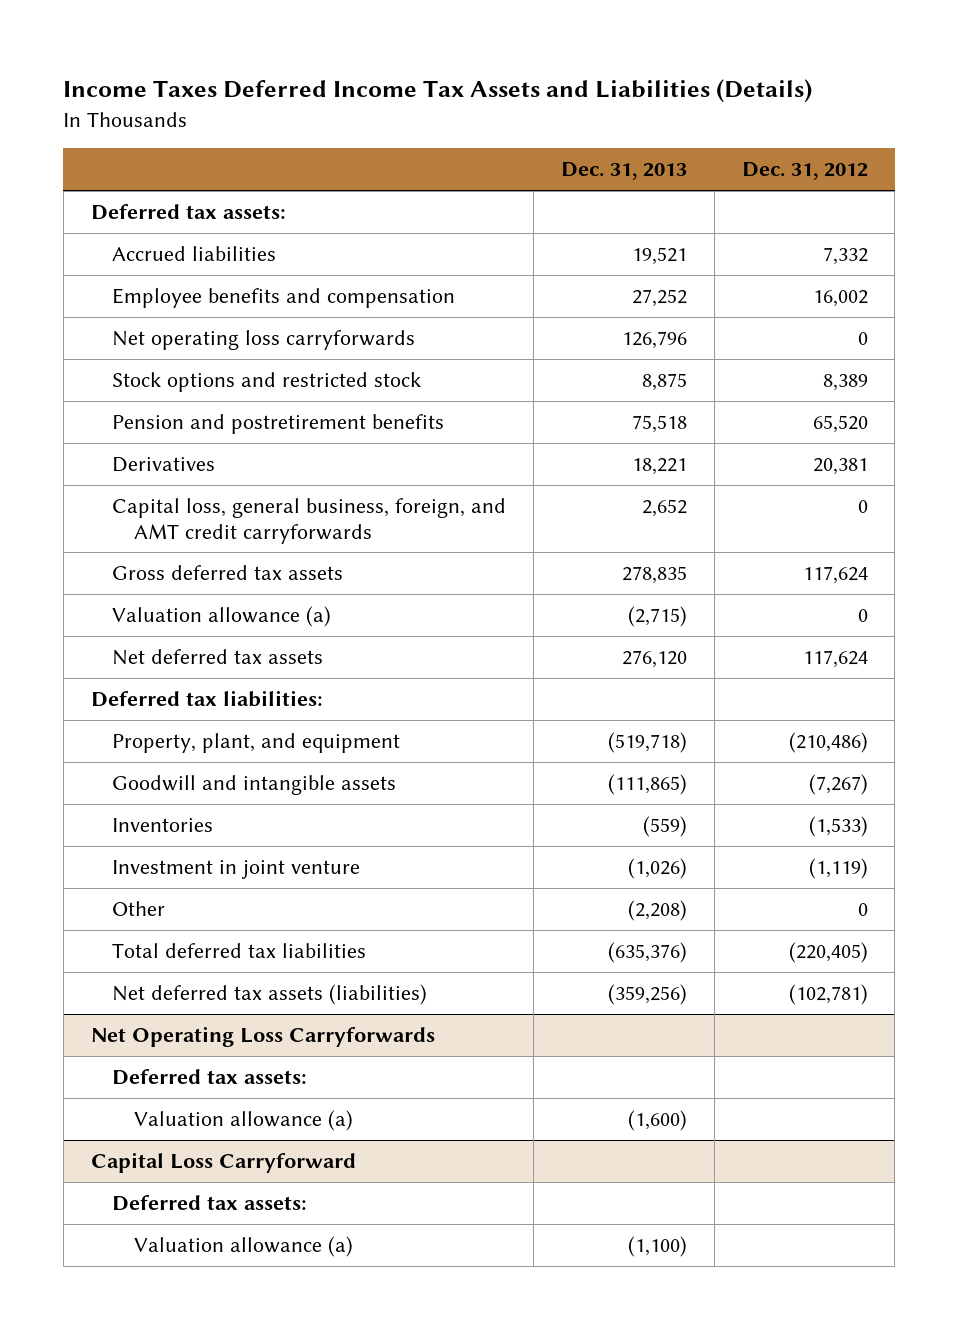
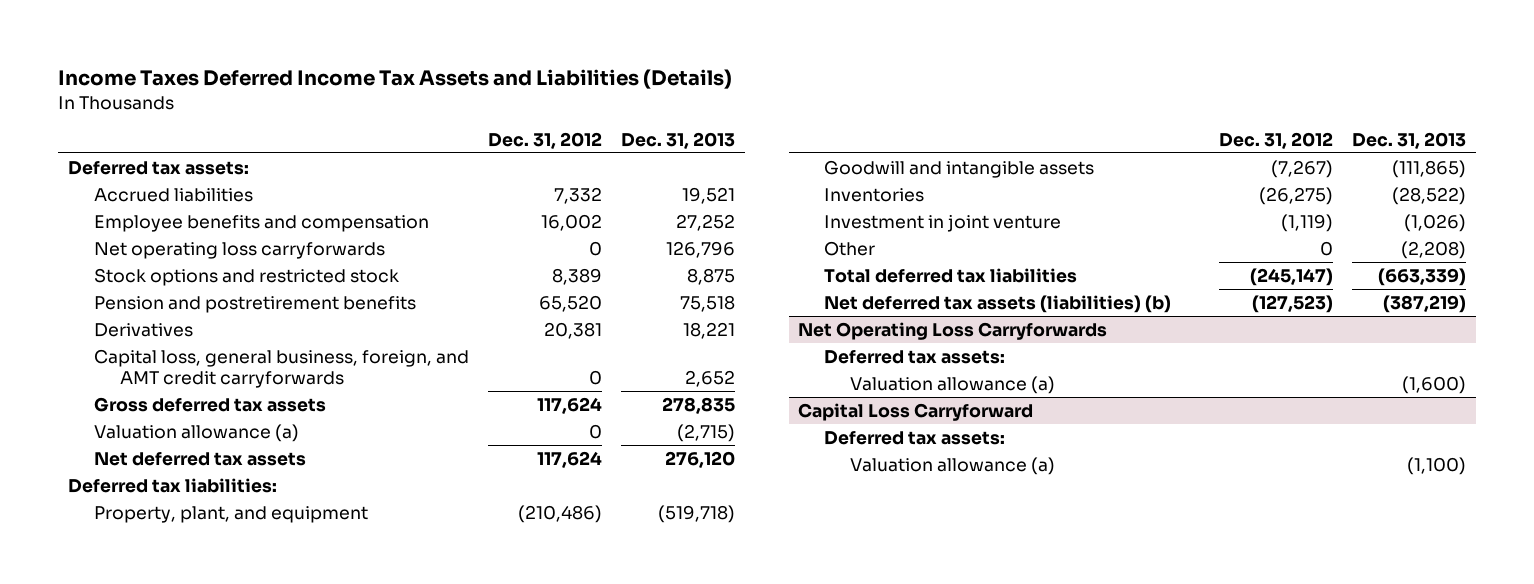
[642,815,687,837] (559) -> [1392,186,1467,205] (28,522)
[808,815,868,837] (1,533) -> [1258,186,1333,205] (26,275)
[607,941,687,963] (635,376) -> [1378,267,1467,286] (663,339)
[788,941,868,963] (220,405) -> [1249,267,1333,286] (245,147)
[112,983,428,1005] Net deferred tax assets (liabilities) -> [824,294,1172,313] Net deferred tax assets (liabilities) (b)
[607,983,687,1005] (359,256) -> [1383,294,1467,313] (387,219)
[788,983,868,1005] (102,781) -> [1251,294,1333,313] (127,523)

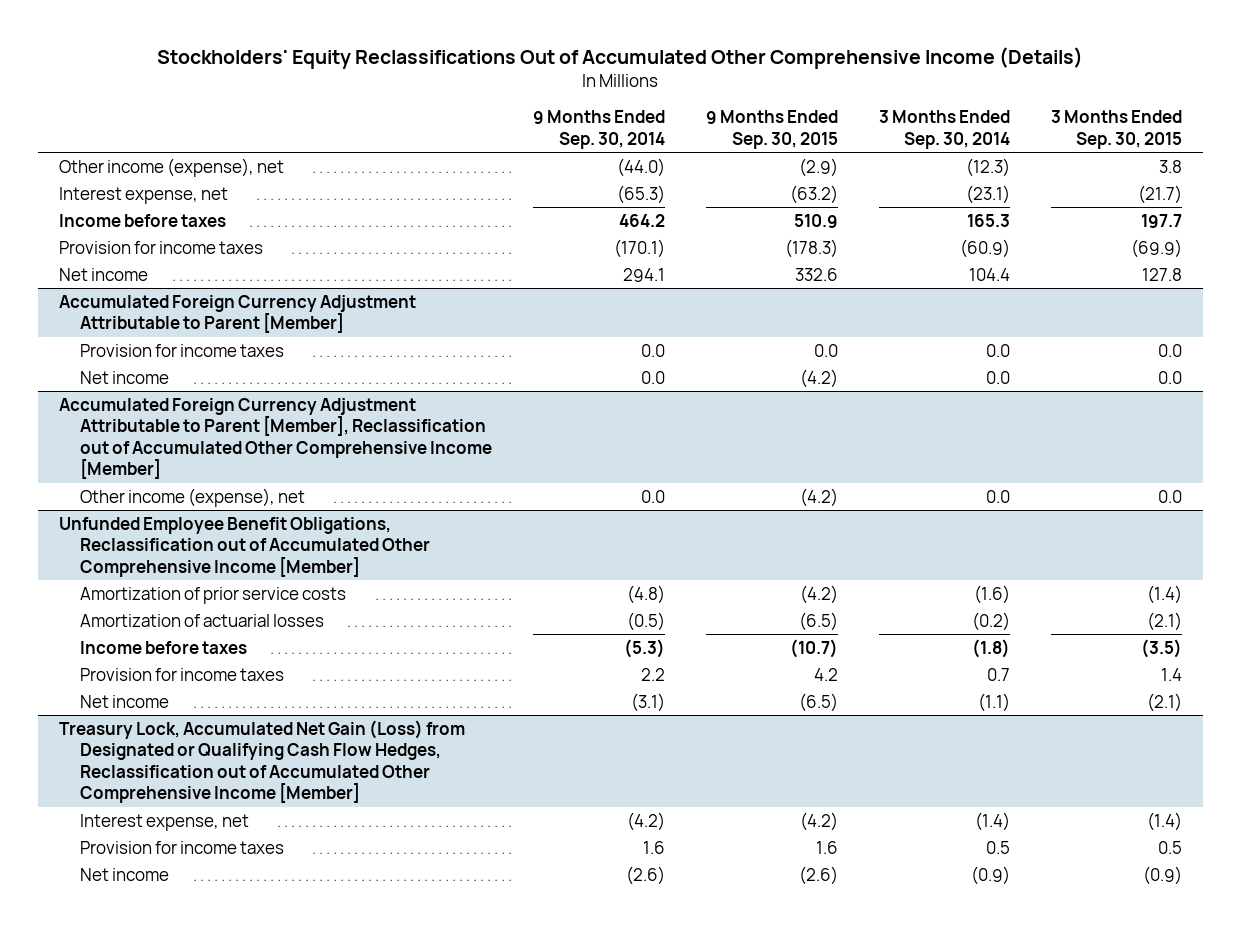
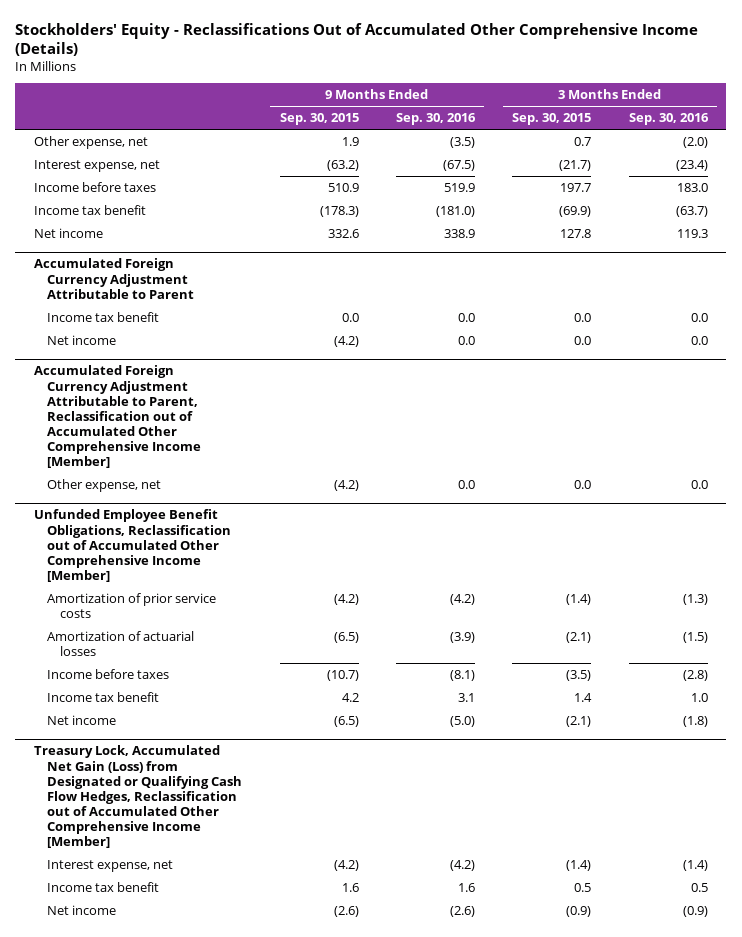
[157,47,1084,70] Stockholders' Equity Reclassifications Out of Accumulated Other Comprehensive Income (Details) -> [15,22,699,57] Stockholders' Equity - Reclassifications Out of Accumulated Other Comprehensive Income (Details)
[532,110,665,149] 9 Months Ended Sep. 30, 2014 -> none
[879,110,1011,149] 3 Months Ended Sep. 30, 2014 -> none
none -> [395,113,476,126] Sep. 30, 2016
none -> [628,113,709,126] Sep. 30, 2016
[58,157,284,177] Other income (expense), net -> [33,135,148,149] Other expense, net
[799,157,839,177] (2.9) -> [341,136,359,146] 1.9
[1159,159,1183,173] 3.8 -> [574,136,592,146] 0.7
[58,240,263,254] Provision for income taxes -> [33,204,146,215] Income tax benefit
[58,294,416,334] Accumulated Foreign Currency Adjustment Attributable to Parent [Member] -> [33,258,195,299] Accumulated Foreign Currency Adjustment Attributable to Parent
[79,343,284,357] Provision for income taxes -> [47,311,160,322] Income tax benefit
[58,397,492,480] Accumulated Foreign Currency Adjustment Attributable to Parent [Member], Reclassification out of Accumulated Other Comprehensive Income [Member] -> [33,365,202,469] Accumulated Foreign Currency Adjustment Attributable to Parent, Reclassification out of Accumulated Other Comprehensive Income [Member]
[79,487,305,507] Other income (expense), net -> [47,478,162,492] Other expense, net
[79,667,284,681] Provision for income taxes -> [47,691,160,702] Income tax benefit
[79,840,284,854] Provision for income taxes -> [47,881,160,892] Income tax benefit

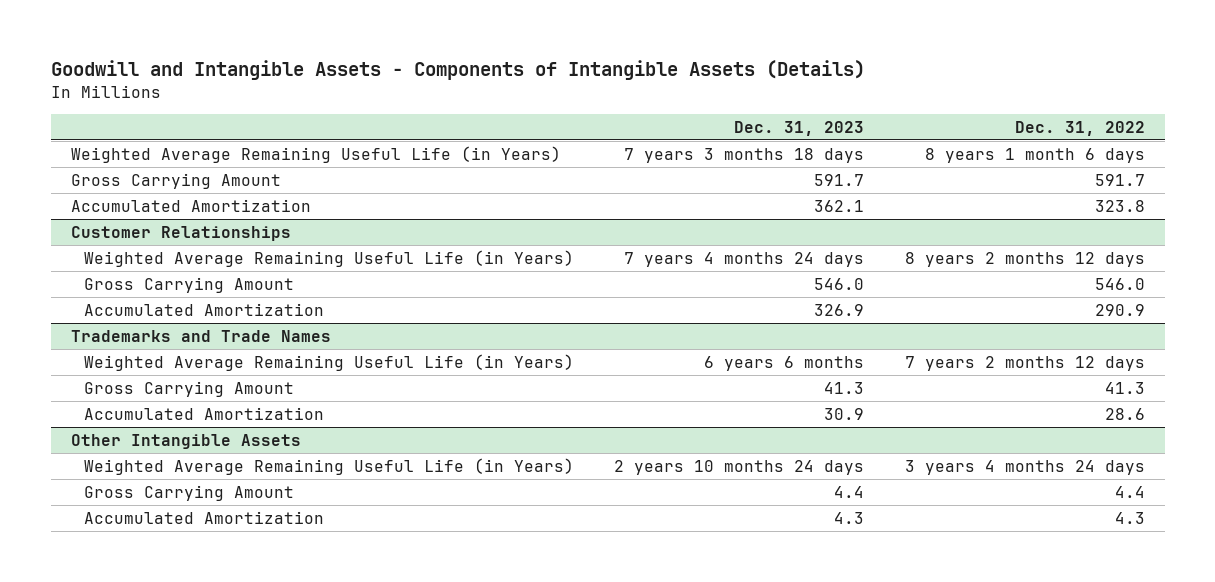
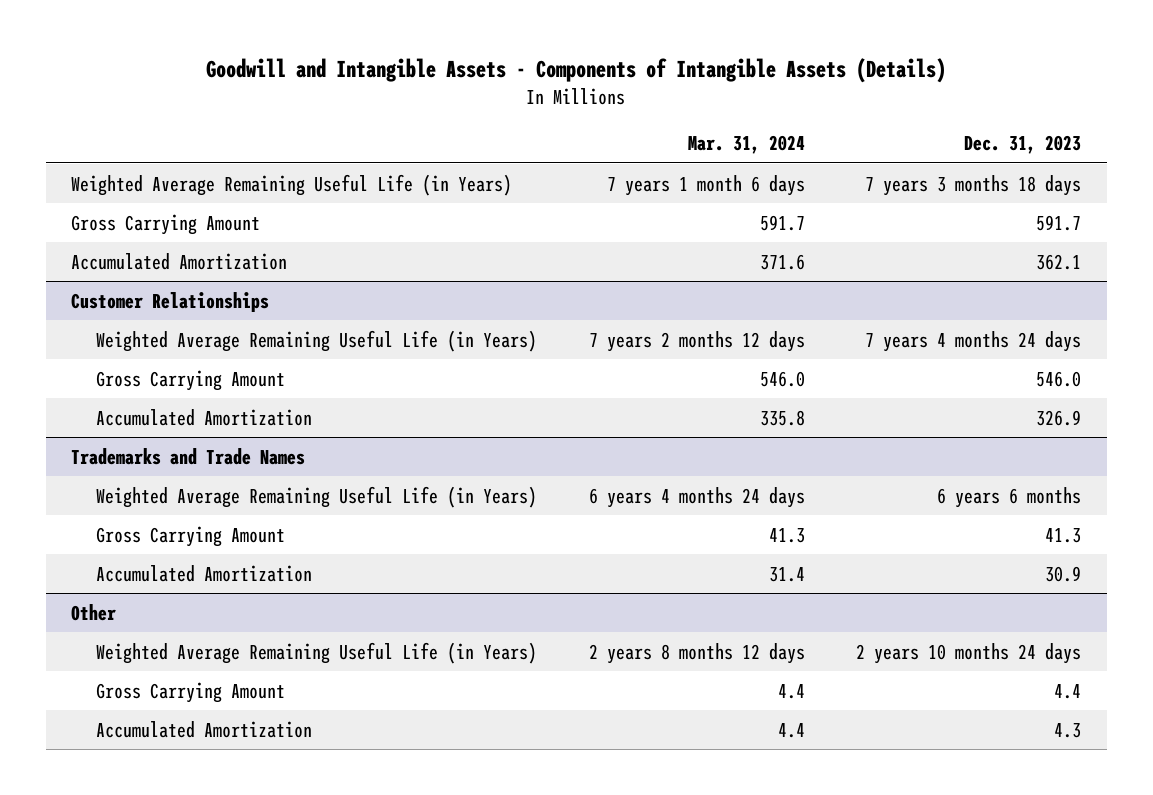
[1014,120,1145,136] Dec. 31, 2022 -> none
none -> [687,135,805,155] Mar. 31, 2024
[70,433,301,449] Other Intangible Assets -> [71,603,117,621] Other

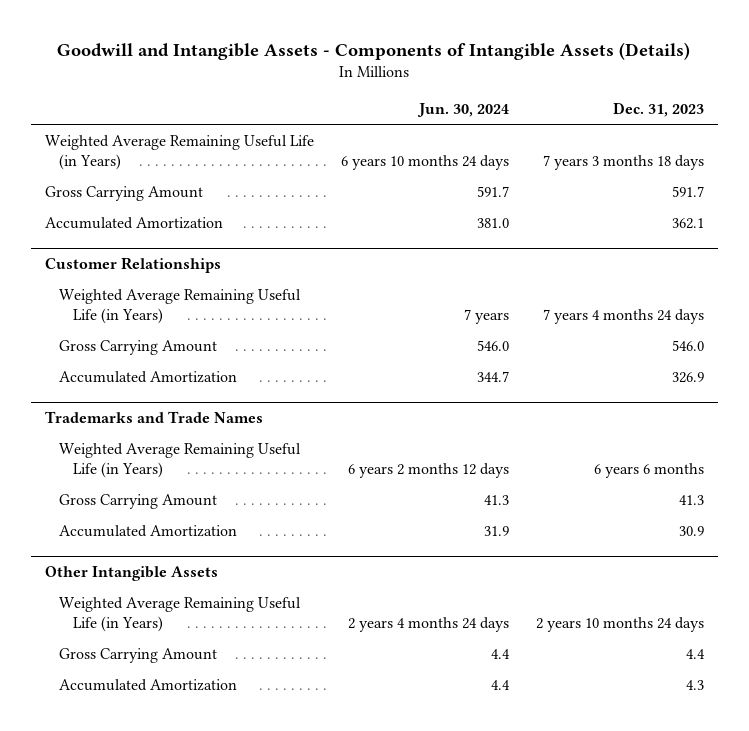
[687,135,805,155] Mar. 31, 2024 -> none
none -> [416,102,509,117] Jun. 30, 2024
[71,603,117,621] Other -> [44,565,218,581] Other Intangible Assets

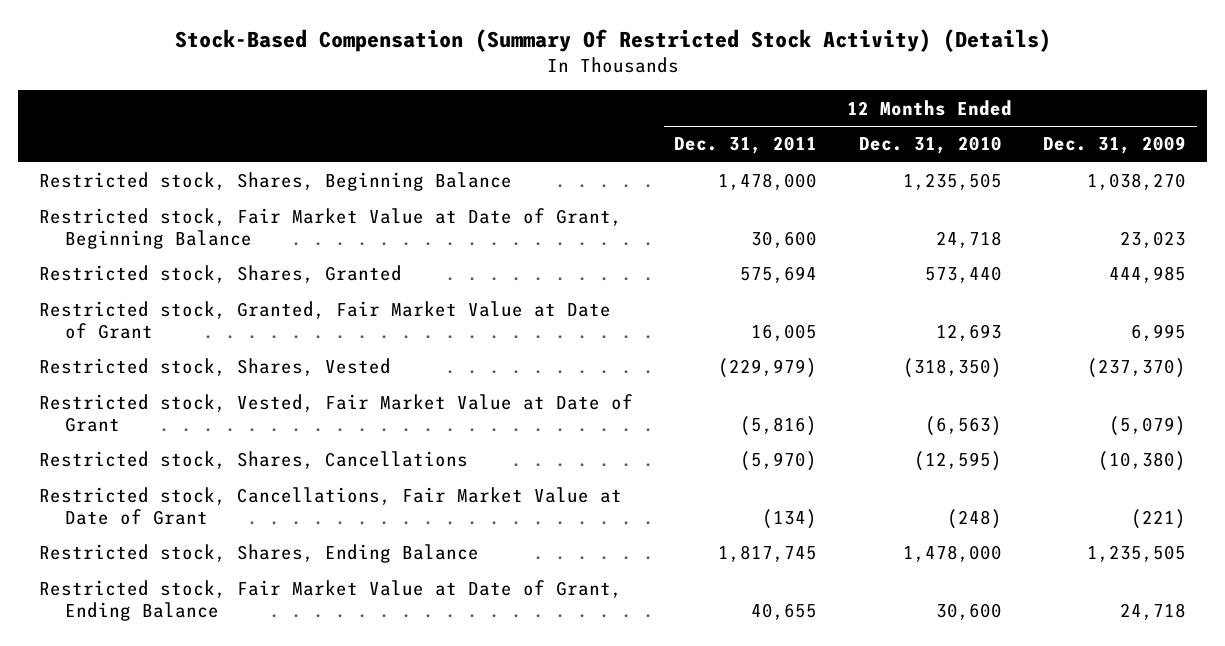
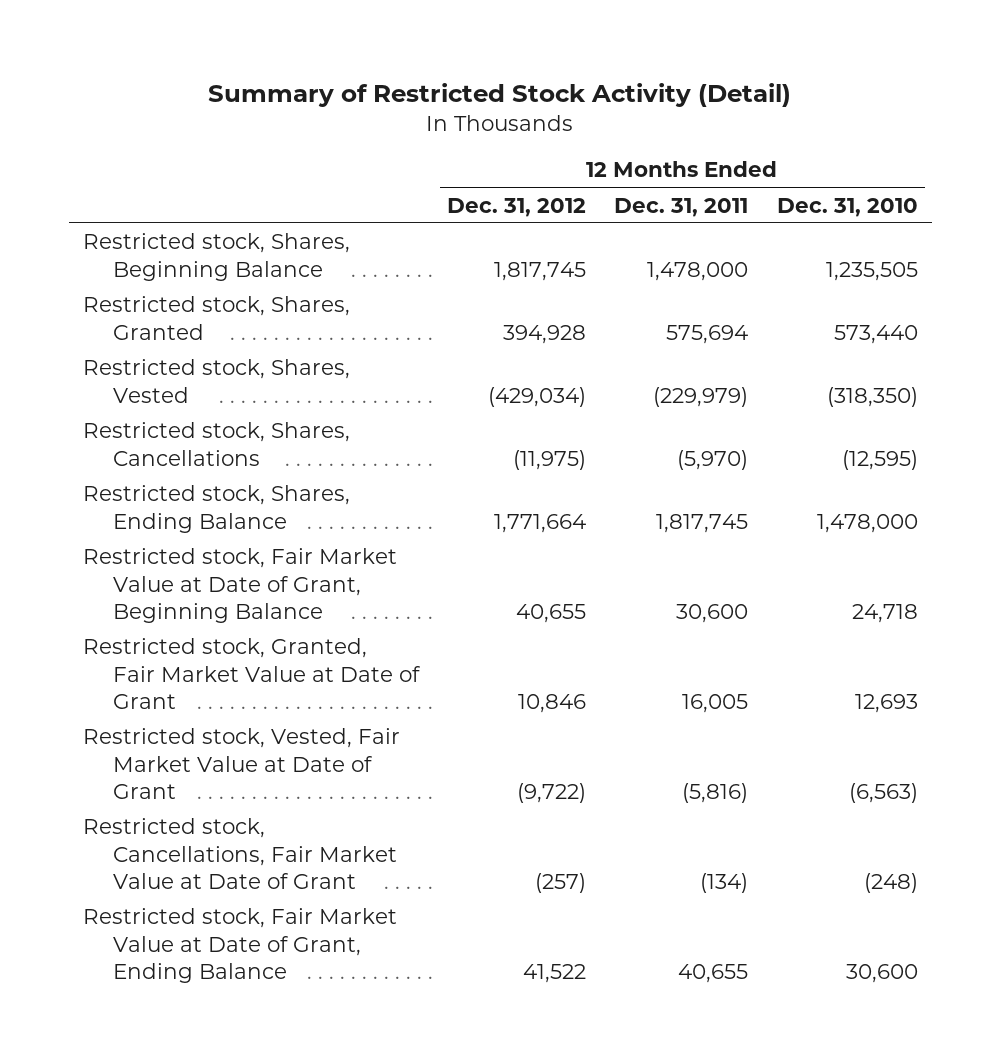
[174,28,1051,52] Stock-Based Compensation (Summary Of Restricted Stock Activity) (Details) -> [208,83,792,108] Summary of Restricted Stock Activity (Detail)
[1043,136,1187,155] Dec. 31, 2009 -> none
none -> [446,197,586,217] Dec. 31, 2012
[38,208,622,249] Restricted stock, Fair Market Value at Date of Grant, Beginning Balance -> [83,548,398,624] Restricted stock, Fair Market Value at Date of Grant, Beginning Balance
[38,301,611,339] Restricted stock, Granted, Fair Market Value at Date of Grant -> [83,638,421,710] Restricted stock, Granted, Fair Market Value at Date of Grant
[38,394,633,432] Restricted stock, Vested, Fair Market Value at Date of Grant -> [83,728,401,800] Restricted stock, Vested, Fair Market Value at Date of Grant
[38,487,622,525] Restricted stock, Cancellations, Fair Market Value at Date of Grant -> [83,818,397,890] Restricted stock, Cancellations, Fair Market Value at Date of Grant

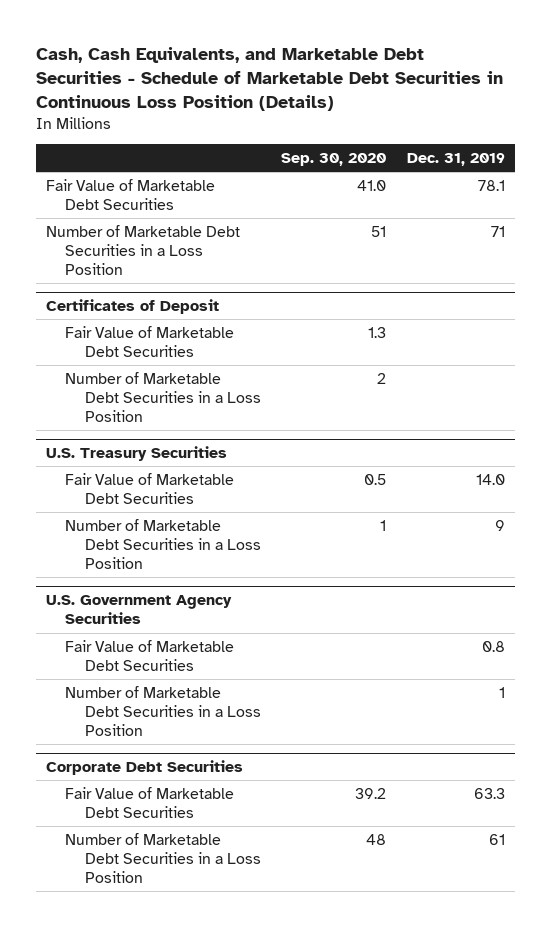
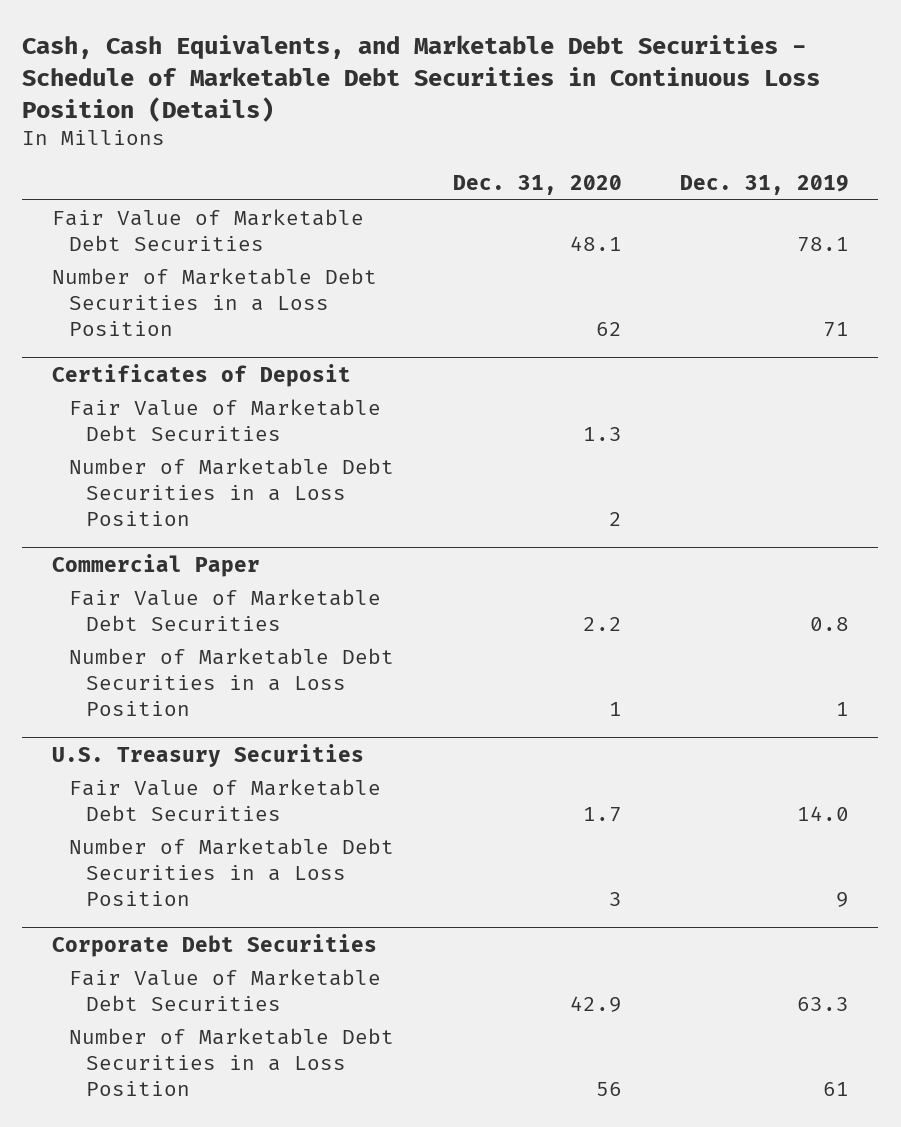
[281,153,387,167] Sep. 30, 2020 -> none
none -> [452,174,622,195] Dec. 31, 2020
none -> [51,553,260,577] Commercial Paper
none -> [68,588,381,631] Fair Value of Marketable Debt Securities
none -> [68,647,394,716] Number of Marketable Debt Securities in a Loss Position
[45,595,232,625] U.S. Government Agency Securities -> none
[65,639,235,671] Fair Value of Marketable Debt Securities -> none
[65,685,261,736] Number of Marketable Debt Securities in a Loss Position -> none

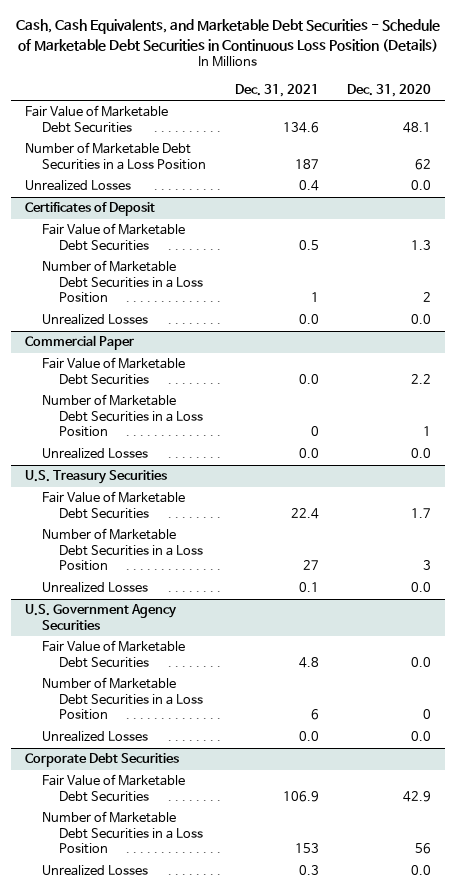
[680,174,850,195] Dec. 31, 2019 -> none
none -> [234,83,319,97] Dec. 31, 2021
none -> [25,180,132,192] Unrealized Losses
none -> [42,314,149,326] Unrealized Losses
none -> [42,448,149,460] Unrealized Losses
none -> [42,582,149,594] Unrealized Losses
none -> [25,604,178,630] U.S. Government Agency Securities
none -> [42,640,186,668] Fair Value of Marketable Debt Securities
none -> [42,677,204,721] Number of Marketable Debt Securities in a Loss Position
none -> [42,731,149,743] Unrealized Losses
none -> [42,865,149,877] Unrealized Losses

